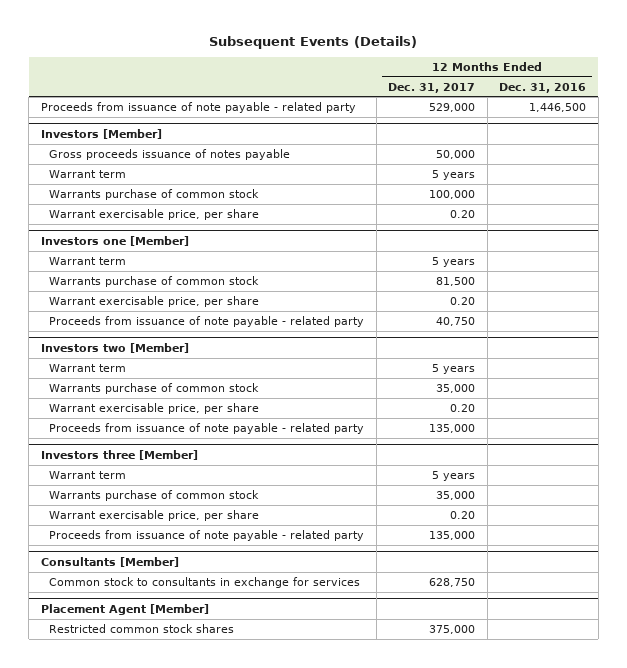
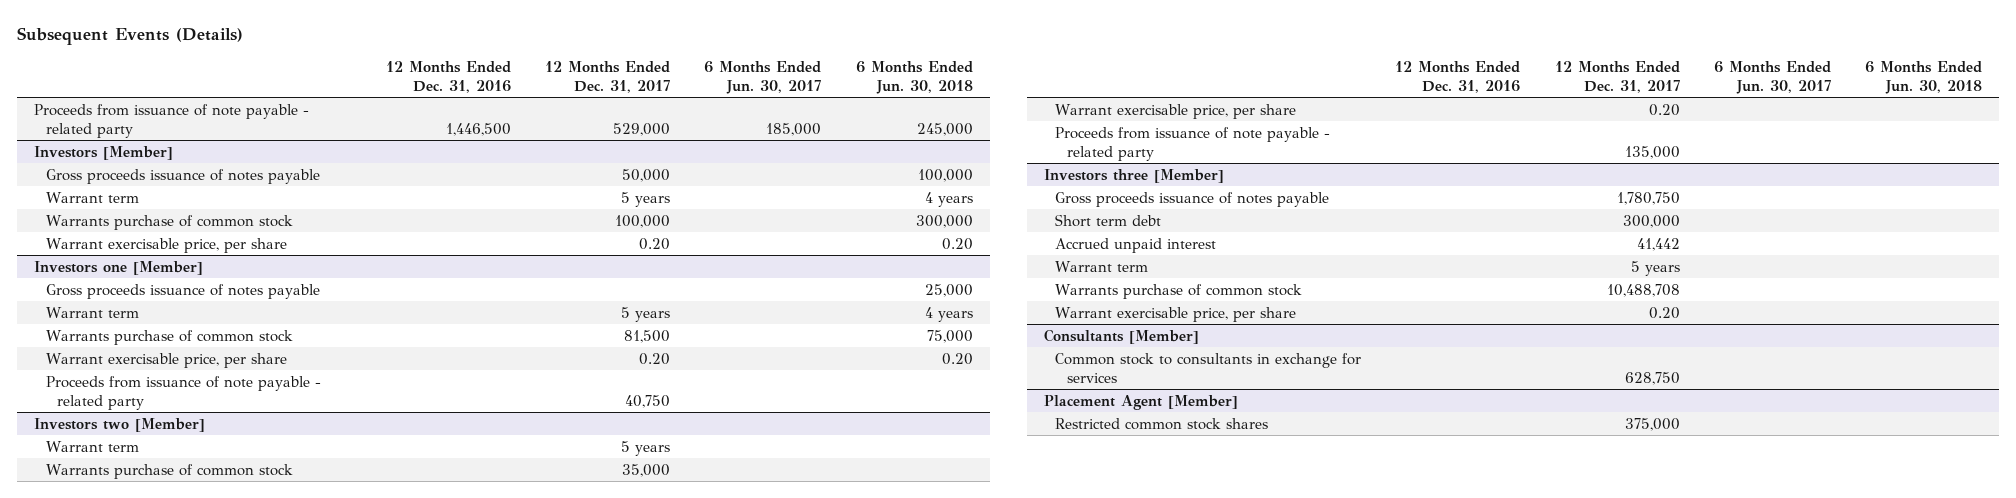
none -> [704,60,822,94] 6 Months Ended Jun. 30, 2017
none -> [855,60,973,94] 6 Months Ended Jun. 30, 2018
none -> [45,283,320,299] Gross proceeds issuance of notes payable
none -> [1055,191,1330,207] Gross proceeds issuance of notes payable
none -> [1055,213,1162,227] Short term debt
none -> [1055,237,1217,253] Accrued unpaid interest
[436,490,476,500] 35,000 -> [1606,283,1680,297] 10,488,708
[49,529,365,541] Proceeds from issuance of note payable - related party -> none

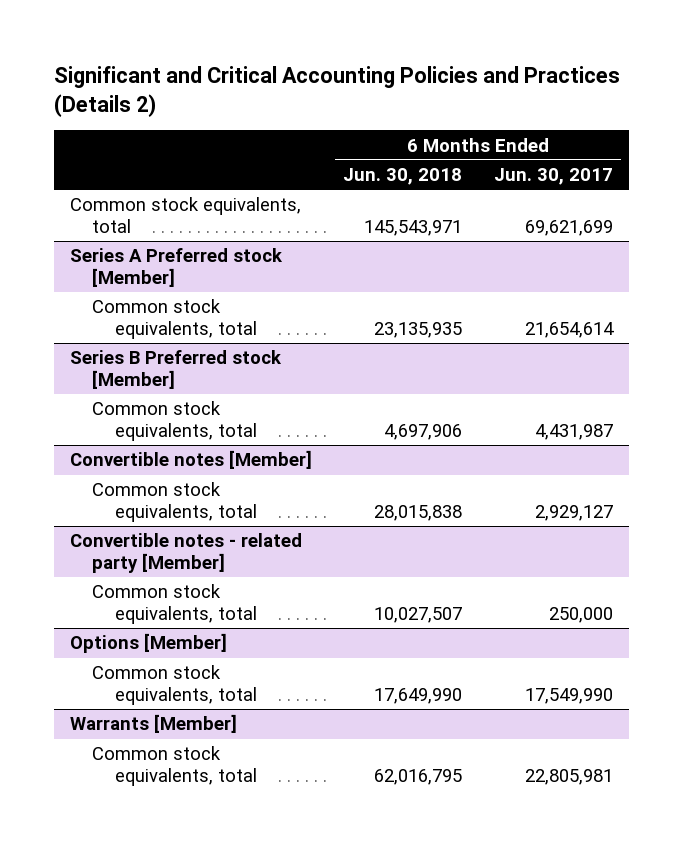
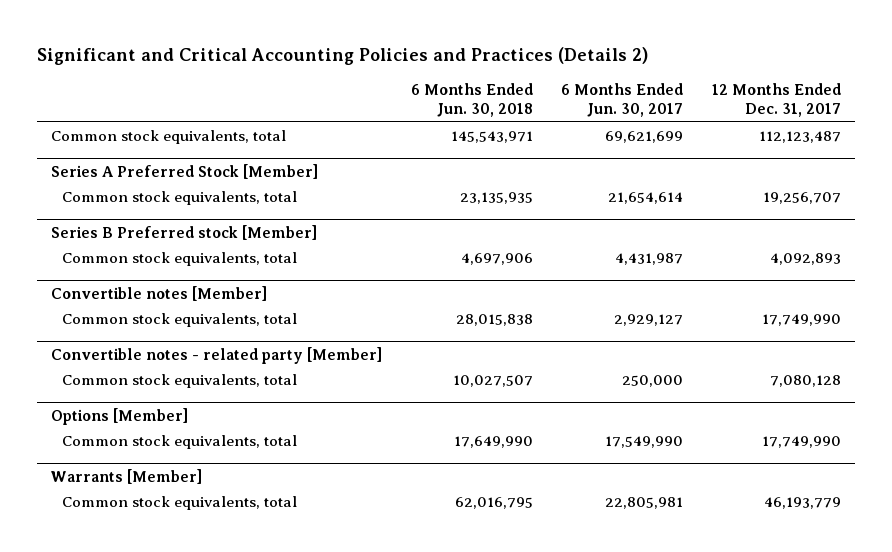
none -> [711,83,841,118] 12 Months Ended Dec. 31, 2017
[69,248,283,287] Series A Preferred stock [Member] -> [51,163,319,179] Series A Preferred Stock [Member]

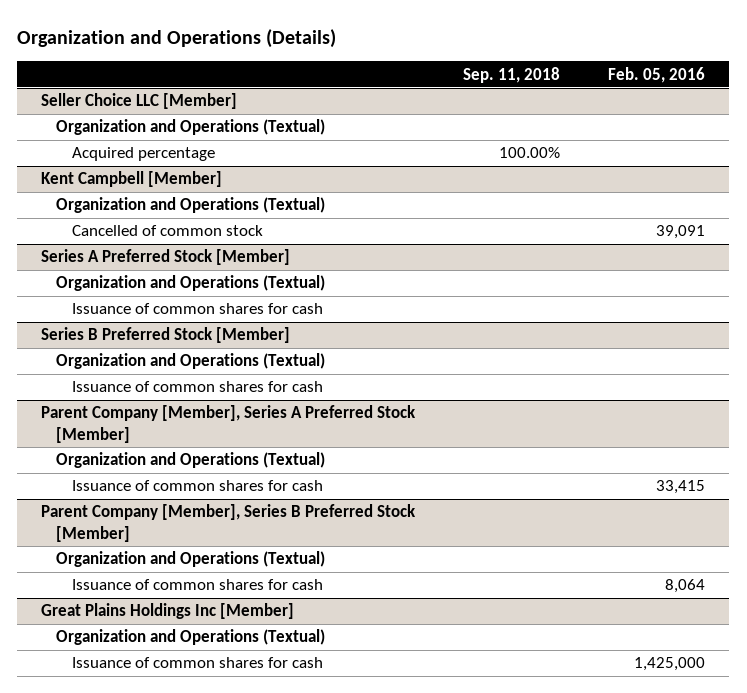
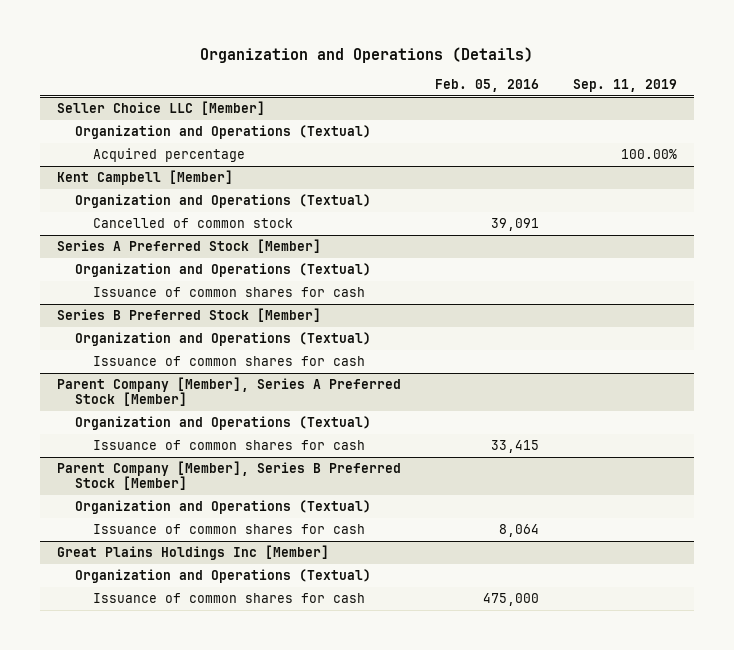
[463,66,561,83] Sep. 11, 2018 -> none
none -> [572,79,677,93] Sep. 11, 2019
[634,657,706,672] 1,425,000 -> [483,593,540,607] 475,000

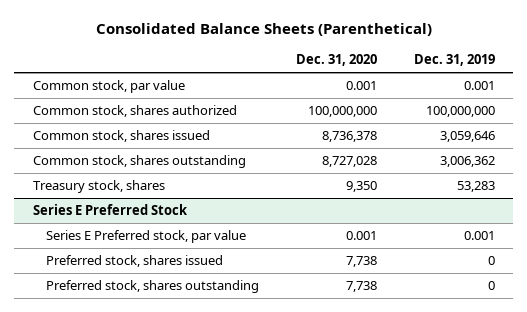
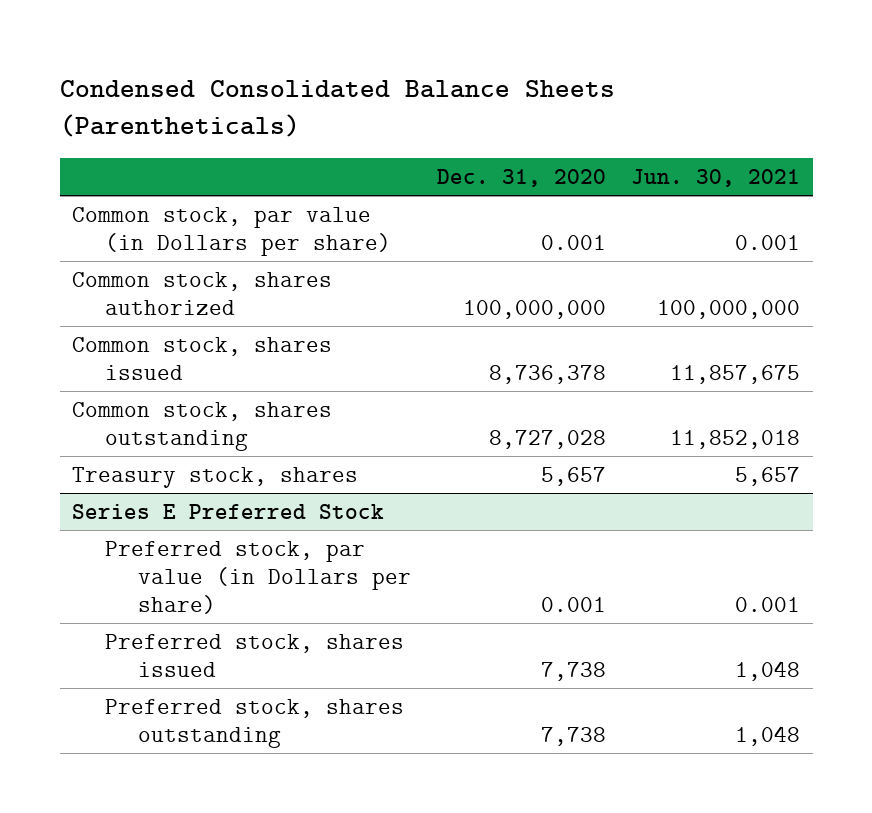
[95,23,432,37] Consolidated Balance Sheets (Parenthetical) -> [59,79,615,138] Condensed Consolidated Balance Sheets (Parentheticals)
[413,54,495,67] Dec. 31, 2019 -> none
none -> [630,169,800,188] Jun. 30, 2021
[32,80,185,94] Common stock, par value -> [72,206,392,256] Common stock, par value (in Dollars per share)
[345,181,377,193] 9,350 -> [540,466,606,486] 5,657
[45,230,246,244] Series E Preferred stock, par value -> [105,540,412,614] Preferred stock, par value (in Dollars per share)

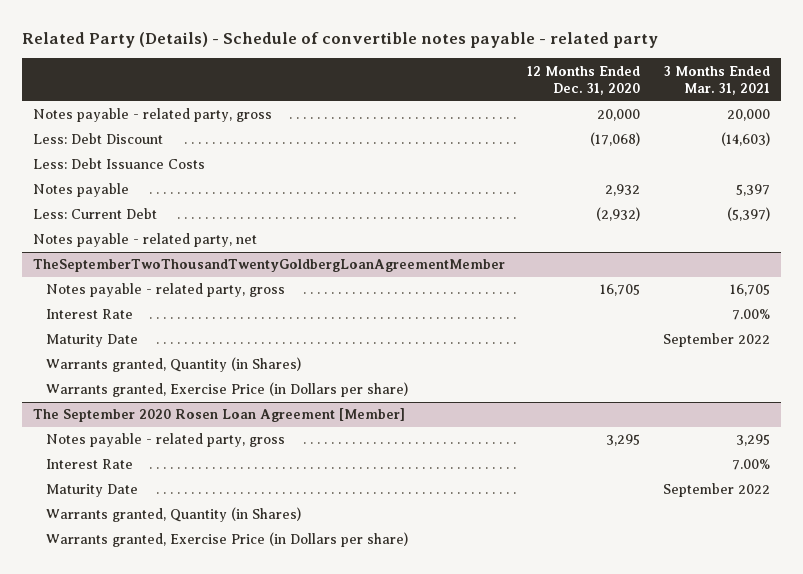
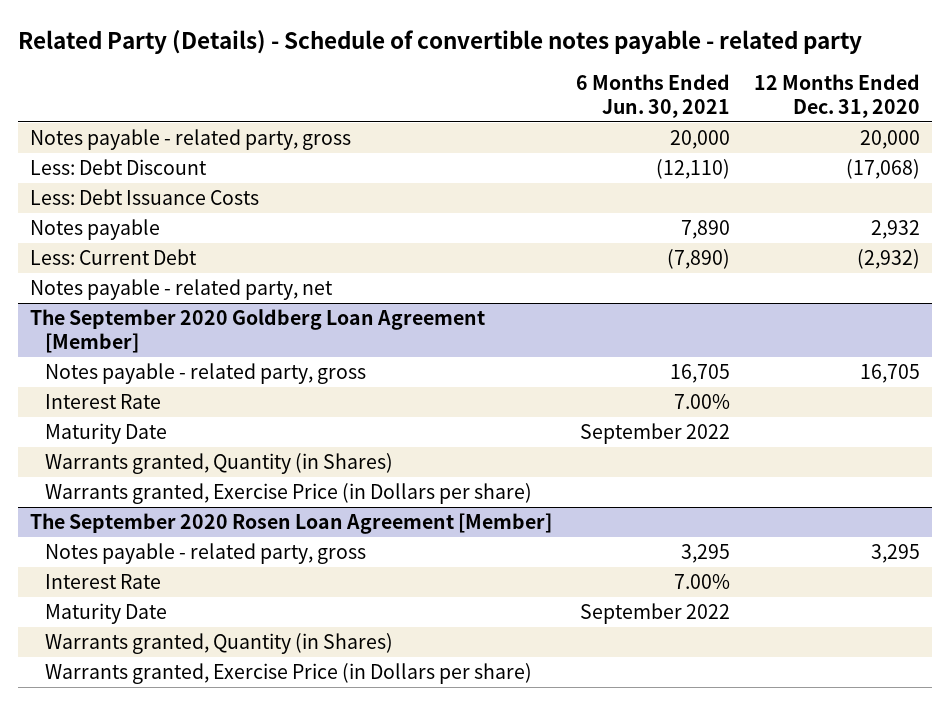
[663,65,770,96] 3 Months Ended Mar. 31, 2021 -> none
none -> [575,74,730,118] 6 Months Ended Jun. 30, 2021
[33,259,506,273] TheSeptemberTwoThousandTwentyGoldbergLoanAgreementMember -> [30,309,486,353] The September 2020 Goldberg Loan Agreement [Member]

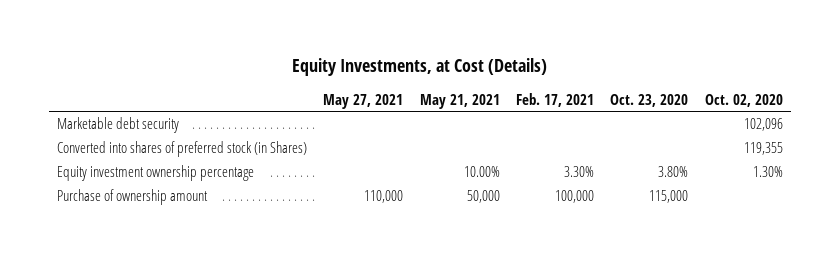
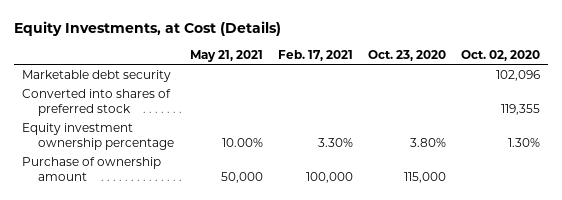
[323,93,404,109] May 27, 2021 -> none
[56,141,307,158] Converted into shares of preferred stock (in Shares) -> [21,88,171,116] Converted into shares of preferred stock

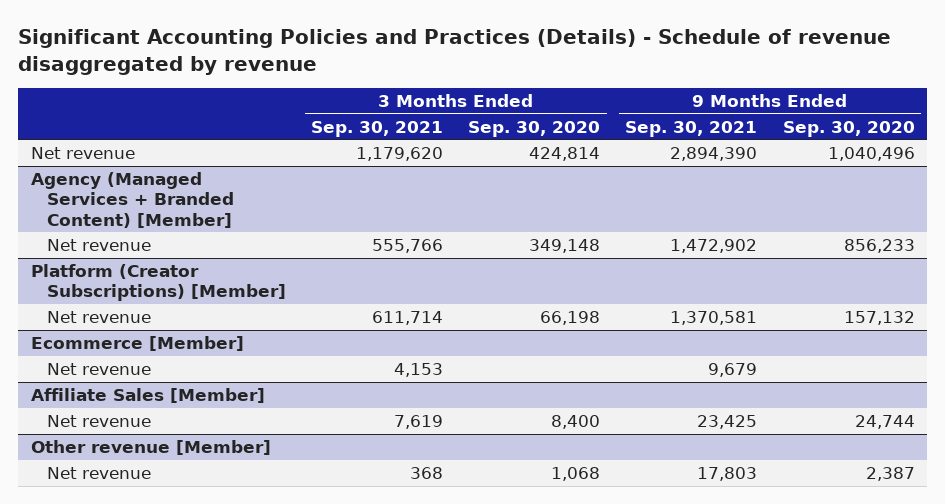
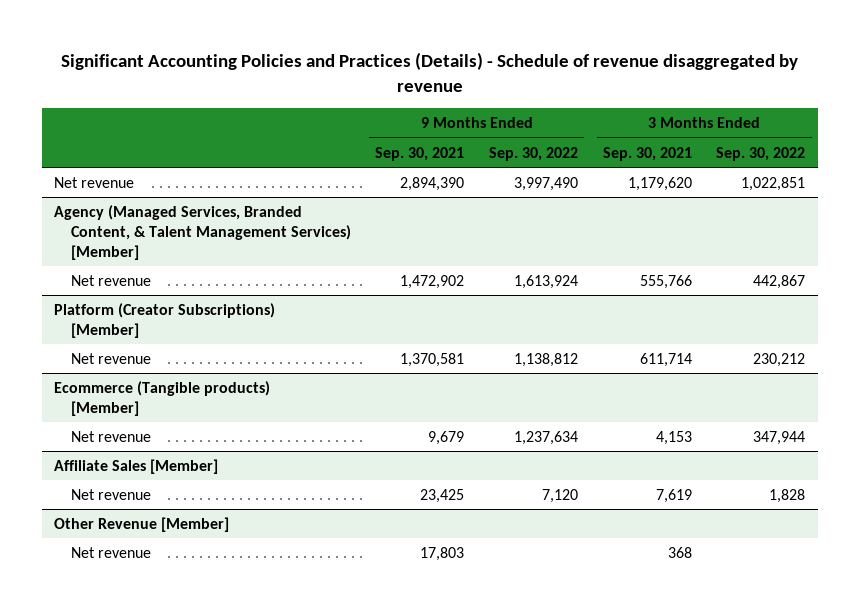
[468,120,601,137] Sep. 30, 2020 -> none
[782,120,915,137] Sep. 30, 2020 -> none
none -> [488,146,578,161] Sep. 30, 2022
none -> [716,146,806,161] Sep. 30, 2022
[30,172,234,228] Agency (Managed Services + Branded Content) [Member] -> [54,204,351,260] Agency (Managed Services, Branded Content, & Talent Management Services) [Member]
[30,336,244,352] Ecommerce [Member] -> [54,380,271,416] Ecommerce (Tangible products) [Member]
[30,440,271,456] Other revenue [Member] -> [54,516,230,532] Other Revenue [Member]

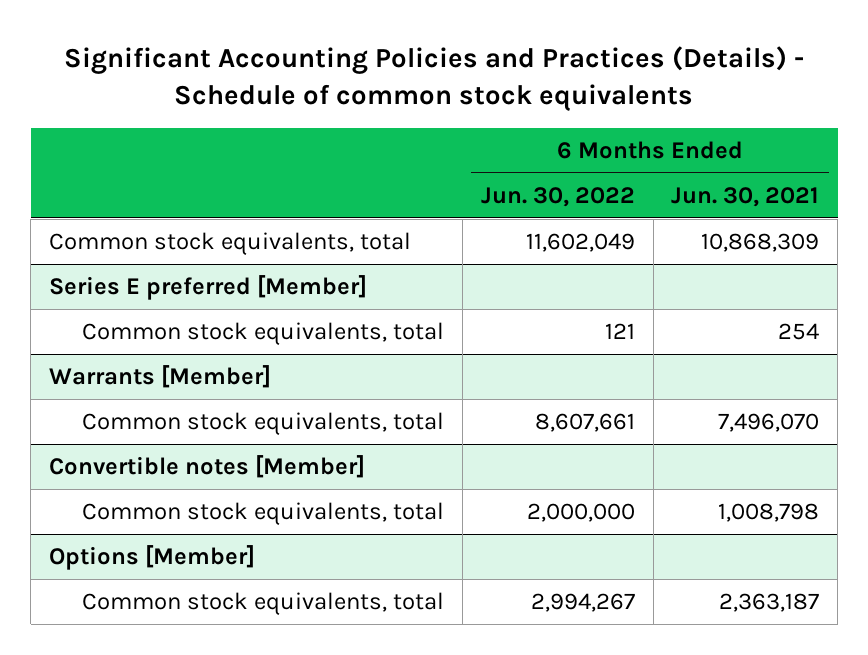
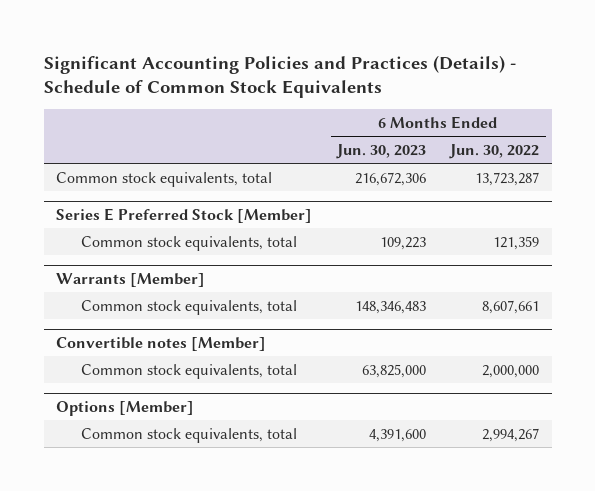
[64,46,805,112] Significant Accounting Policies and Practices (Details) - Schedule of common stock equivalents -> [43,54,516,99] Significant Accounting Policies and Practices (Details) - Schedule of Common Stock Equivalents
[671,186,820,207] Jun. 30, 2021 -> none
none -> [335,144,426,160] Jun. 30, 2023
[525,232,635,252] 11,602,049 -> [475,171,540,186] 13,723,287
[48,274,367,300] Series E preferred [Member] -> [56,207,313,223] Series E Preferred Stock [Member]
[604,322,635,339] 121 -> [493,235,540,250] 121,359

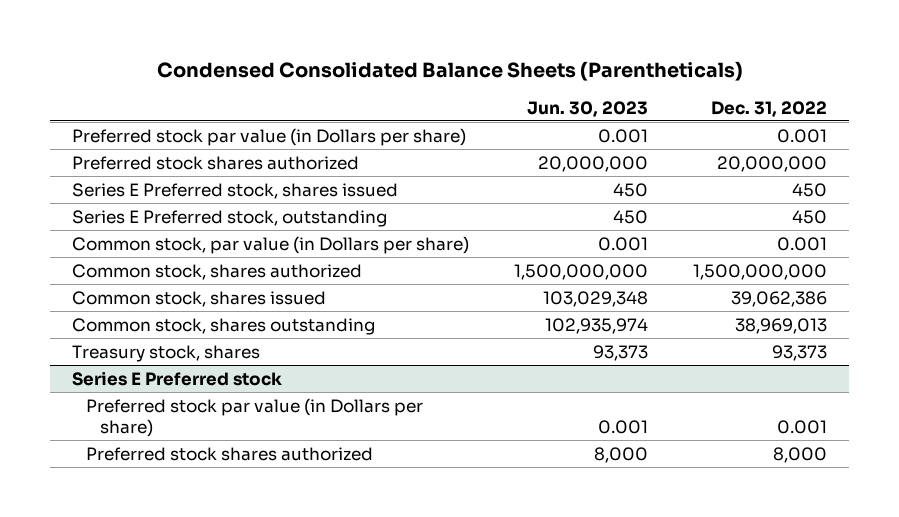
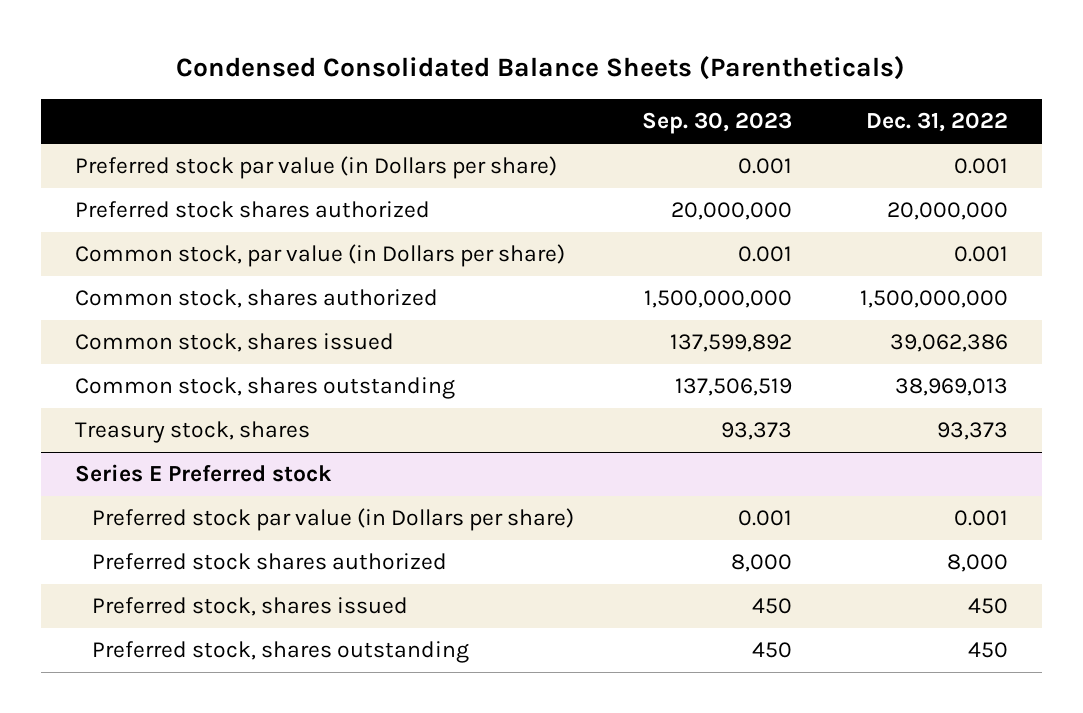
[527,100,649,117] Jun. 30, 2023 -> none
none -> [641,112,792,135] Sep. 30, 2023
[72,182,399,199] Series E Preferred stock, shares issued -> none
[72,209,388,227] Series E Preferred stock, outstanding -> none
none -> [91,597,408,617] Preferred stock, shares issued
none -> [91,641,469,664] Preferred stock, shares outstanding

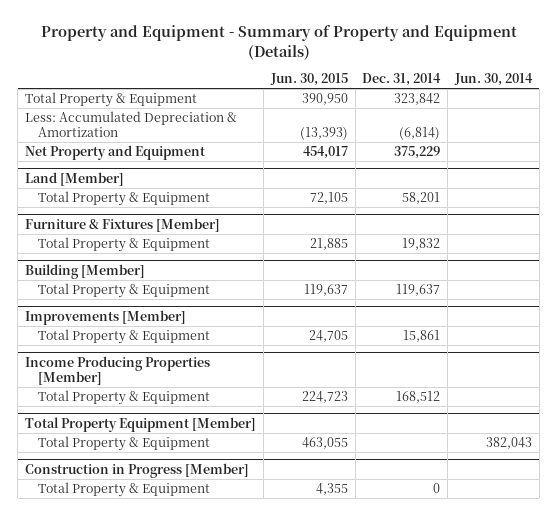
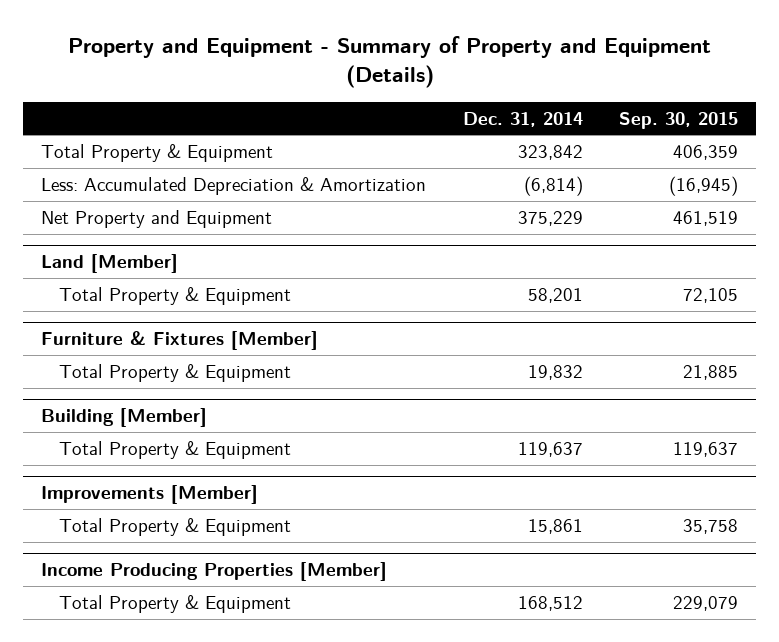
[269,73,348,87] Jun. 30, 2015 -> none
[453,73,533,87] Jun. 30, 2014 -> none
none -> [619,111,739,129] Sep. 30, 2015
[25,416,257,432] Total Property Equipment [Member] -> none
[37,436,210,452] Total Property & Equipment -> none
[25,462,250,478] Construction in Progress [Member] -> none
[37,482,210,498] Total Property & Equipment -> none

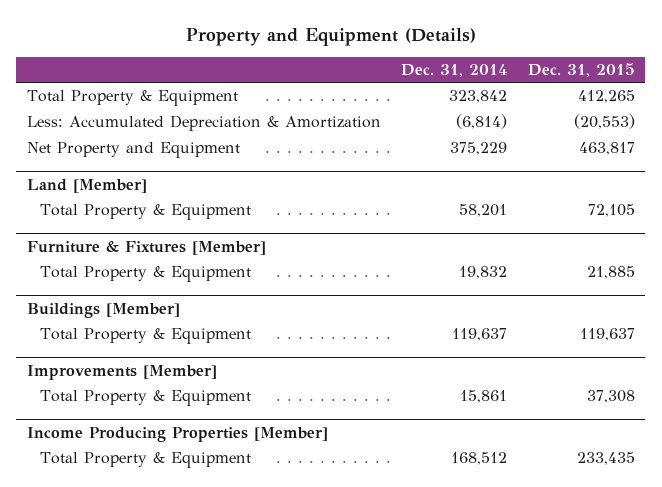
[67,35,711,89] Property and Equipment - Summary of Property and Equipment (Details) -> [185,27,476,46] Property and Equipment (Details)
[619,111,739,129] Sep. 30, 2015 -> none
none -> [527,62,635,77] Dec. 31, 2015
[41,408,208,428] Building [Member] -> [26,302,180,318] Buildings [Member]

